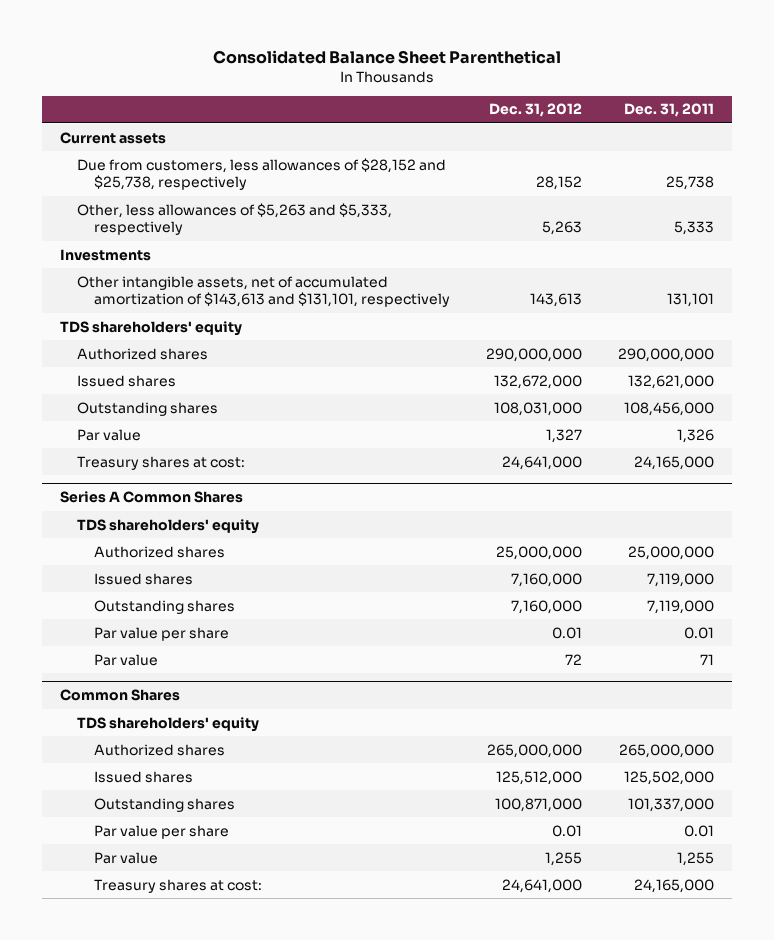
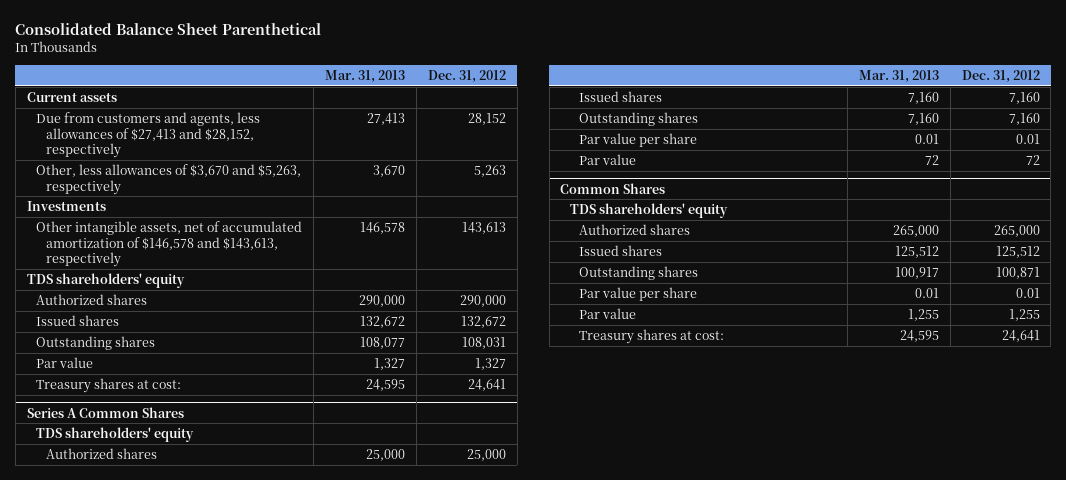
[623,103,714,118] Dec. 31, 2011 -> none
none -> [325,69,406,83] Mar. 31, 2013
[76,157,446,191] Due from customers, less allowances of $28,152 and $25,738, respectively -> [36,111,261,159] Due from customers and agents, less allowances of $27,413 and $28,152, respectively
[76,202,392,236] Other, less allowances of $5,263 and $5,333, respectively -> [36,163,302,195] Other, less allowances of $3,670 and $5,263, respectively
[76,275,450,308] Other intangible assets, net of accumulated amortization of $143,613 and $131,101, respectively -> [36,220,303,268] Other intangible assets, net of accumulated amortization of $146,578 and $143,613, respectively
[485,347,582,362] 290,000,000 -> [459,294,506,307] 290,000
[493,374,582,389] 132,672,000 -> [460,315,506,328] 132,672
[493,401,582,416] 108,031,000 -> [461,336,506,349] 108,031
[501,455,582,470] 24,641,000 -> [467,378,506,391] 24,641
[495,545,582,560] 25,000,000 -> [466,448,506,461] 25,000
[510,572,582,587] 7,160,000 -> [1008,91,1040,104] 7,160
[510,599,582,614] 7,160,000 -> [1008,112,1040,125] 7,160
[486,743,582,758] 265,000,000 -> [993,224,1040,237] 265,000
[495,770,582,785] 125,512,000 -> [995,245,1040,258] 125,512
[494,797,582,812] 100,871,000 -> [995,266,1040,279] 100,871
[501,878,582,893] 24,641,000 -> [1001,329,1040,342] 24,641

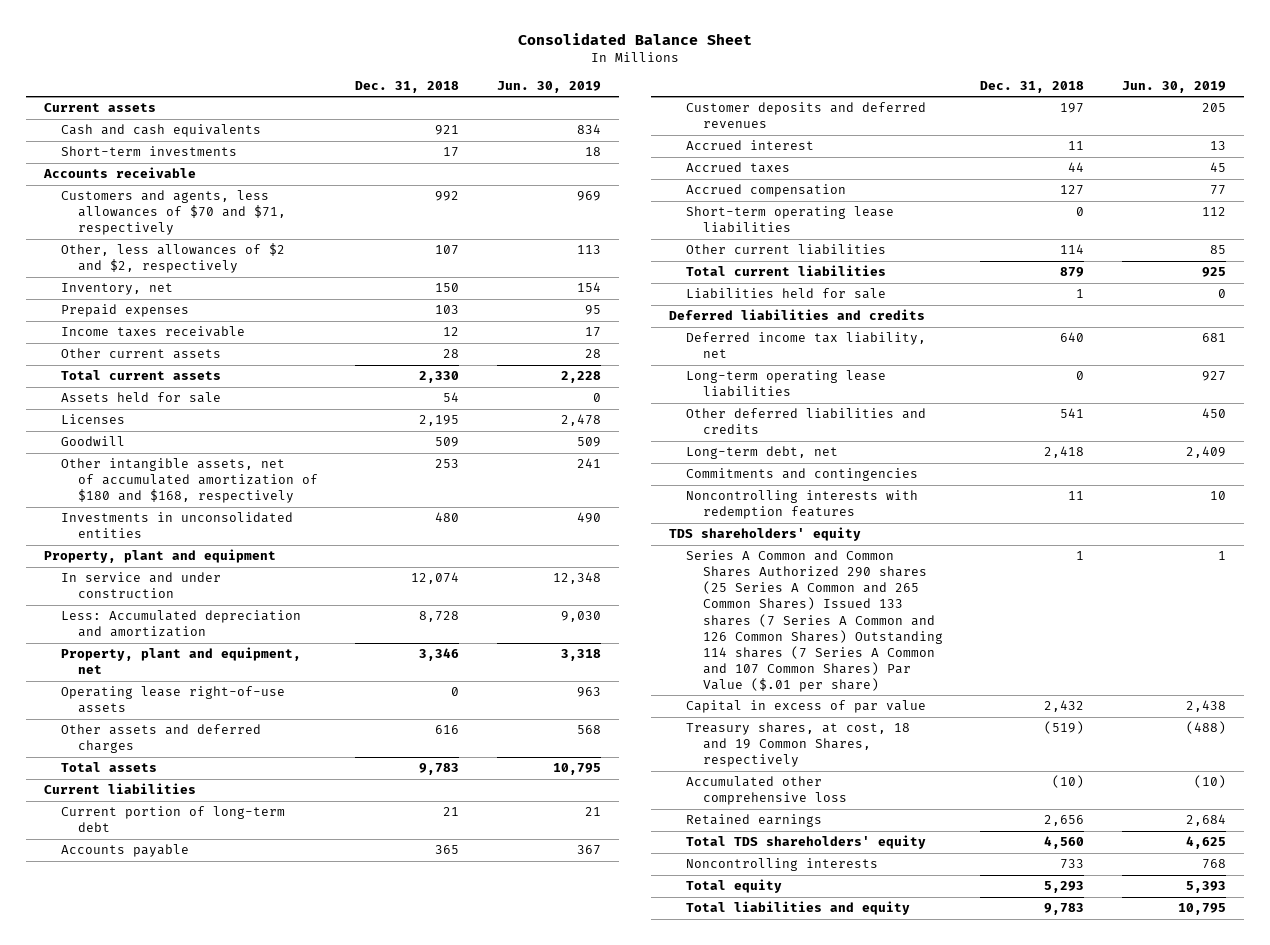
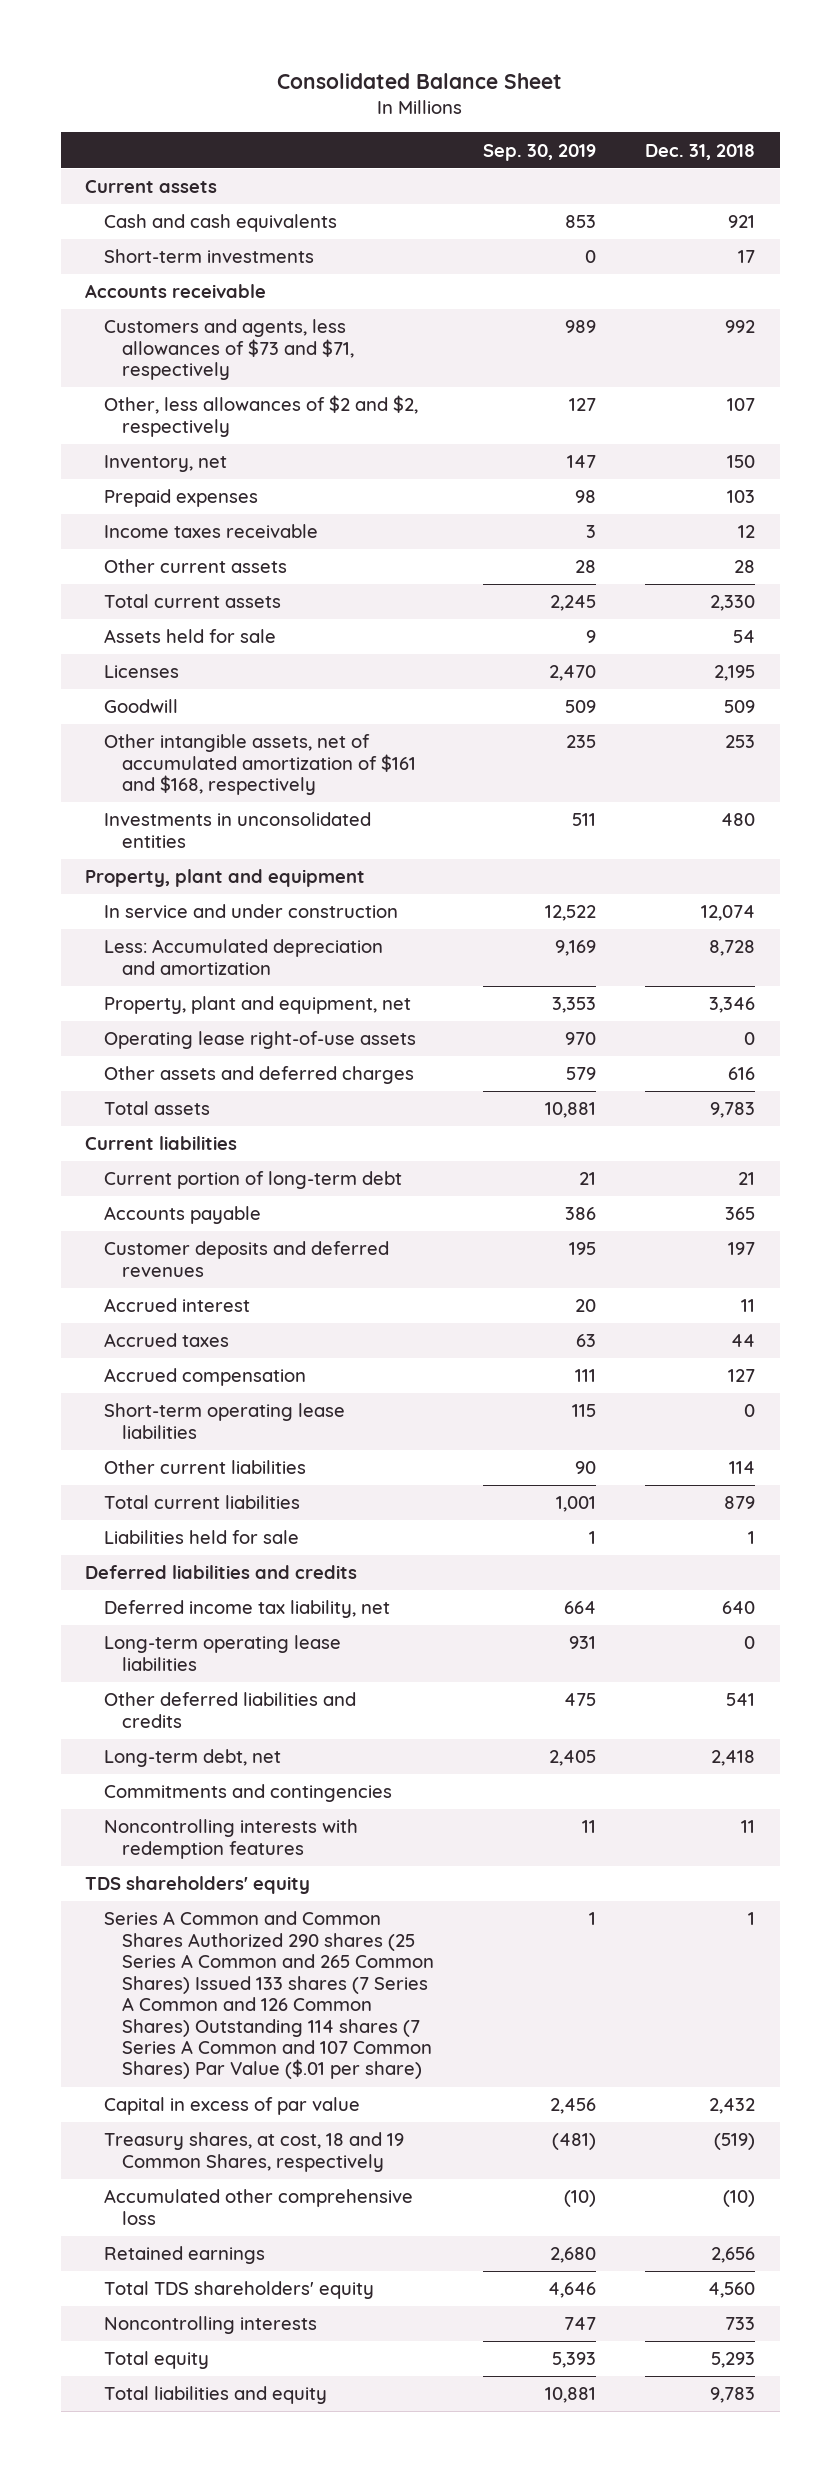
[496,80,601,93] Jun. 30, 2019 -> none
none -> [483,143,597,161] Sep. 30, 2019
[61,190,287,236] Customers and agents, less allowances of $70 and $71, respectively -> [103,319,355,381] Customers and agents, less allowances of $73 and $71, respectively
[61,458,319,504] Other intangible assets, net of accumulated amortization of $180 and $168, respectively -> [103,734,417,796] Other intangible assets, net of accumulated amortization of $161 and $168, respectively

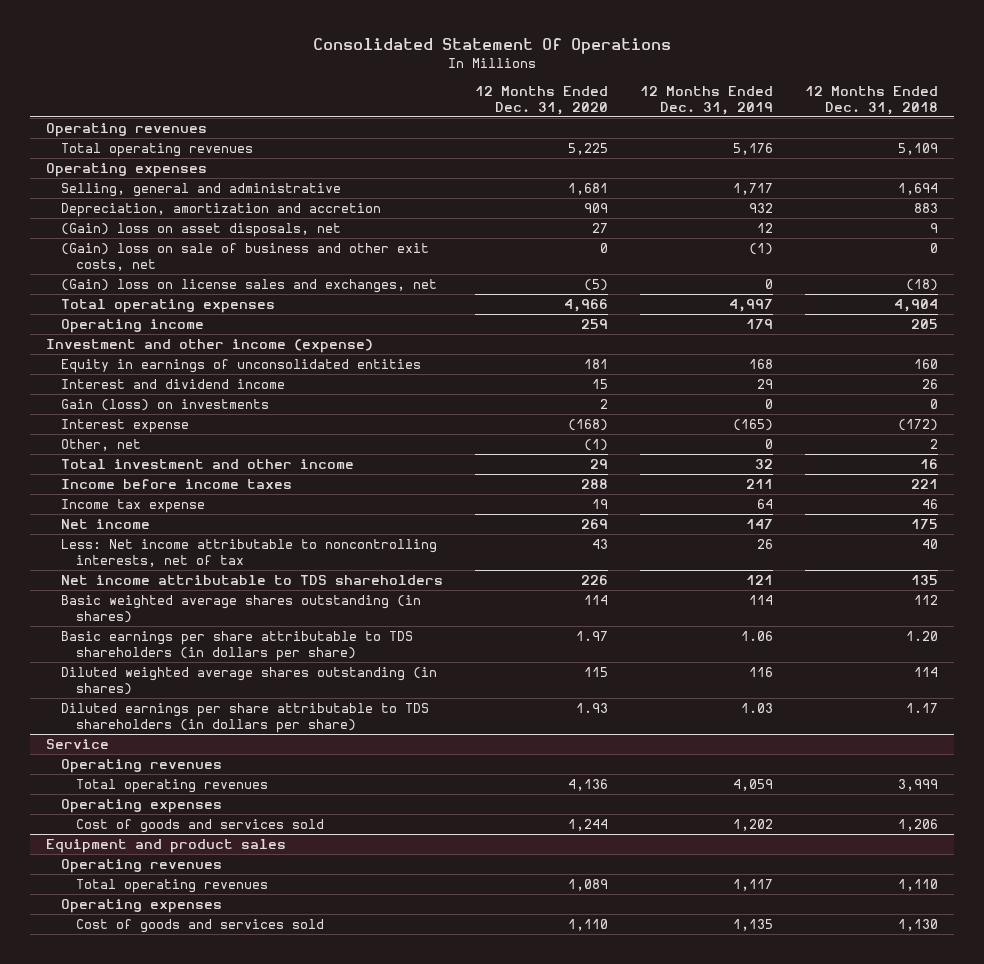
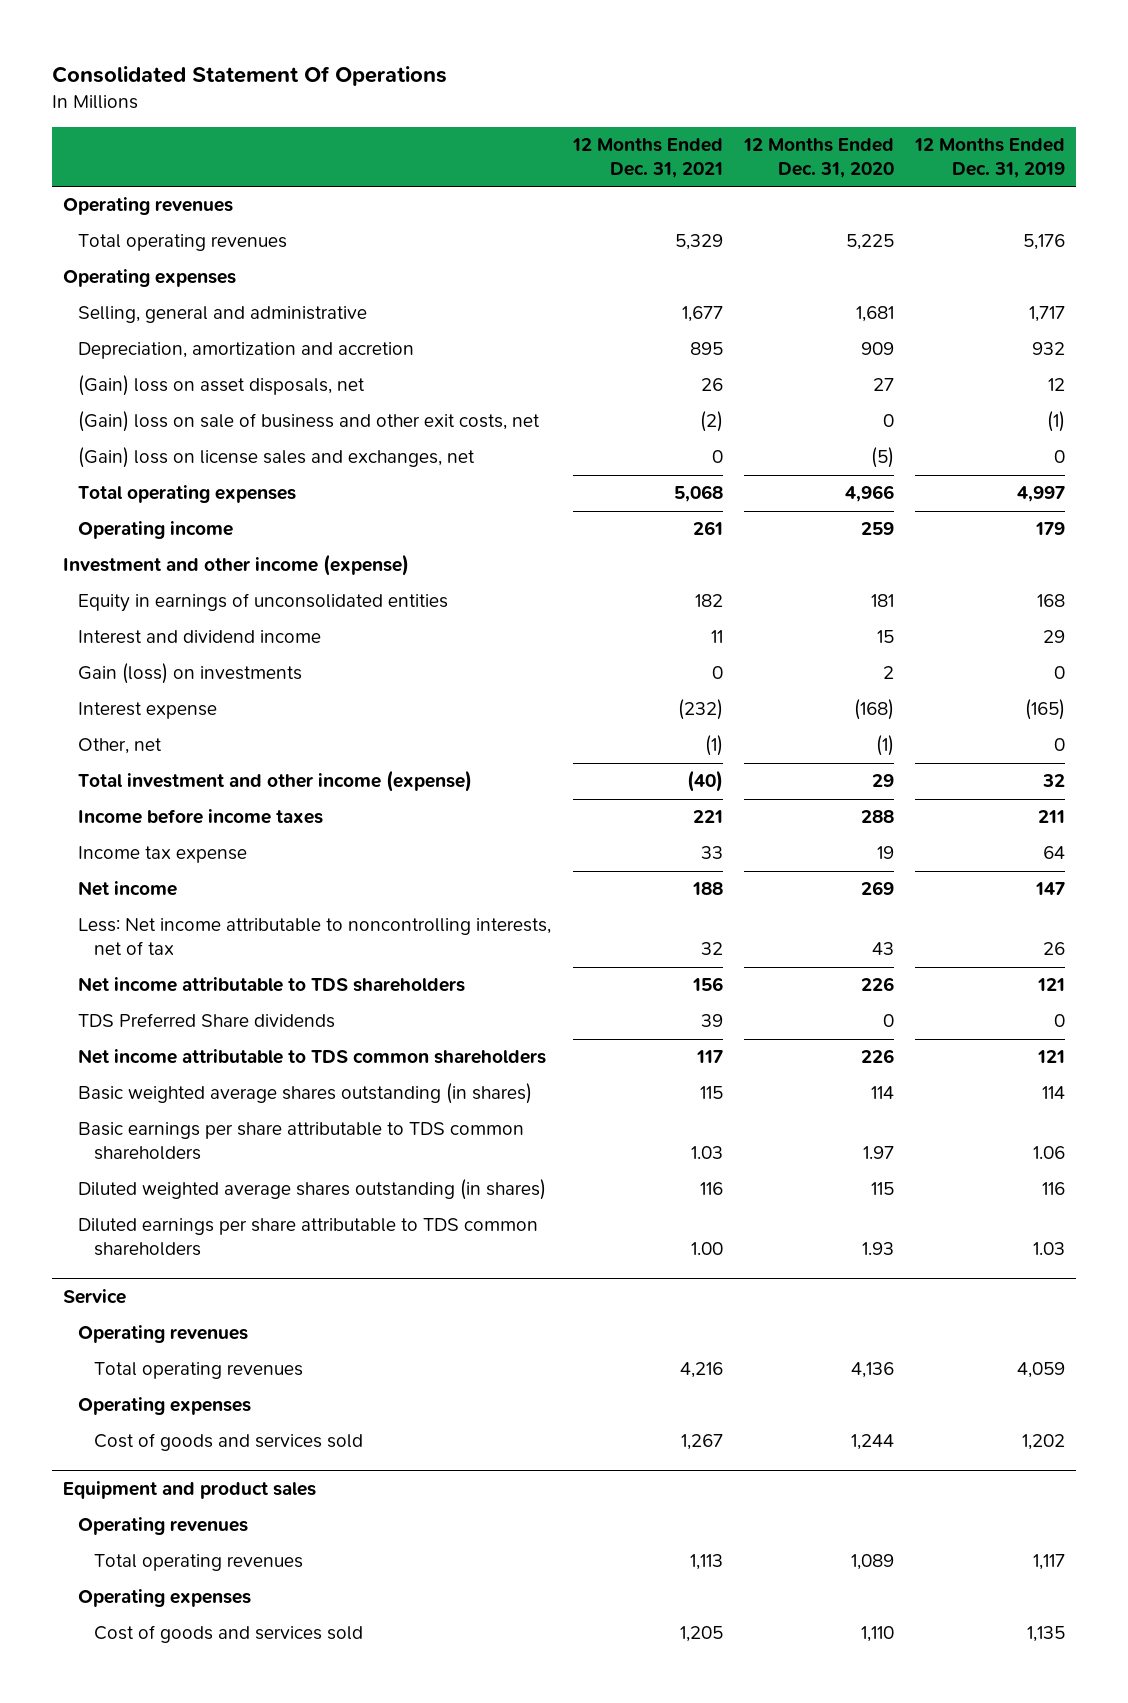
[805,85,939,115] 12 Months Ended Dec. 31, 2018 -> none
none -> [571,138,723,178] 12 Months Ended Dec. 31, 2021
[61,459,355,470] Total investment and other income -> [78,770,473,793] Total investment and other income (expense)
none -> [78,1013,336,1029] TDS Preferred Share dividends
none -> [78,1049,547,1065] Net income attributable to TDS common shareholders
[61,631,414,662] Basic earnings per share attributable to TDS shareholders (in dollars per share) -> [78,1122,525,1161] Basic earnings per share attributable to TDS common shareholders
[61,703,430,734] Diluted earnings per share attributable to TDS shareholders (in dollars per share) -> [78,1218,539,1257] Diluted earnings per share attributable to TDS common shareholders

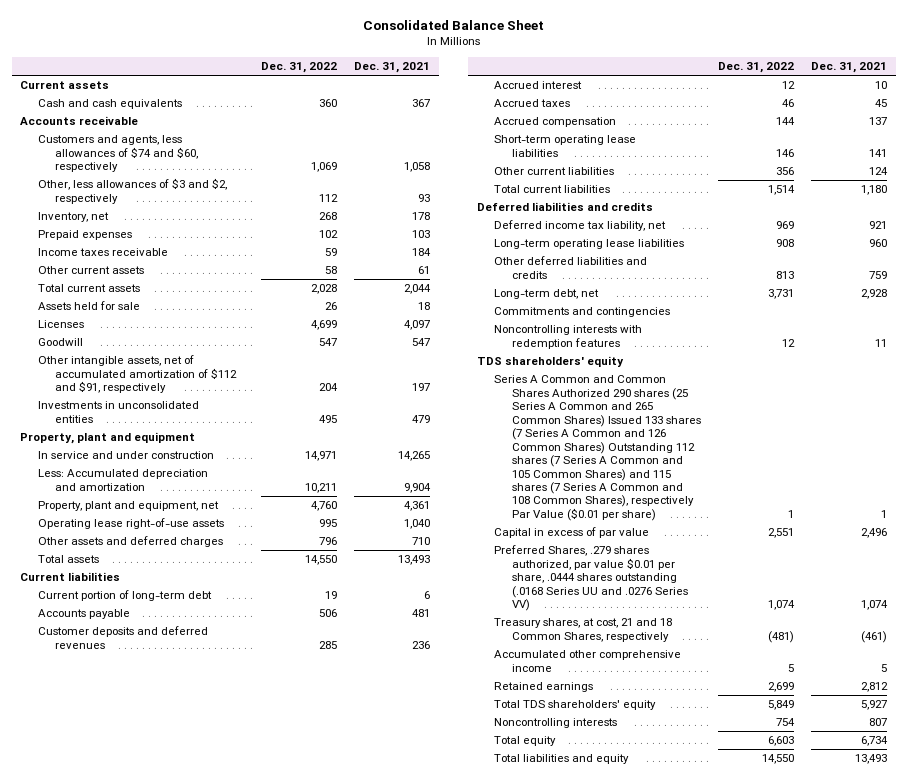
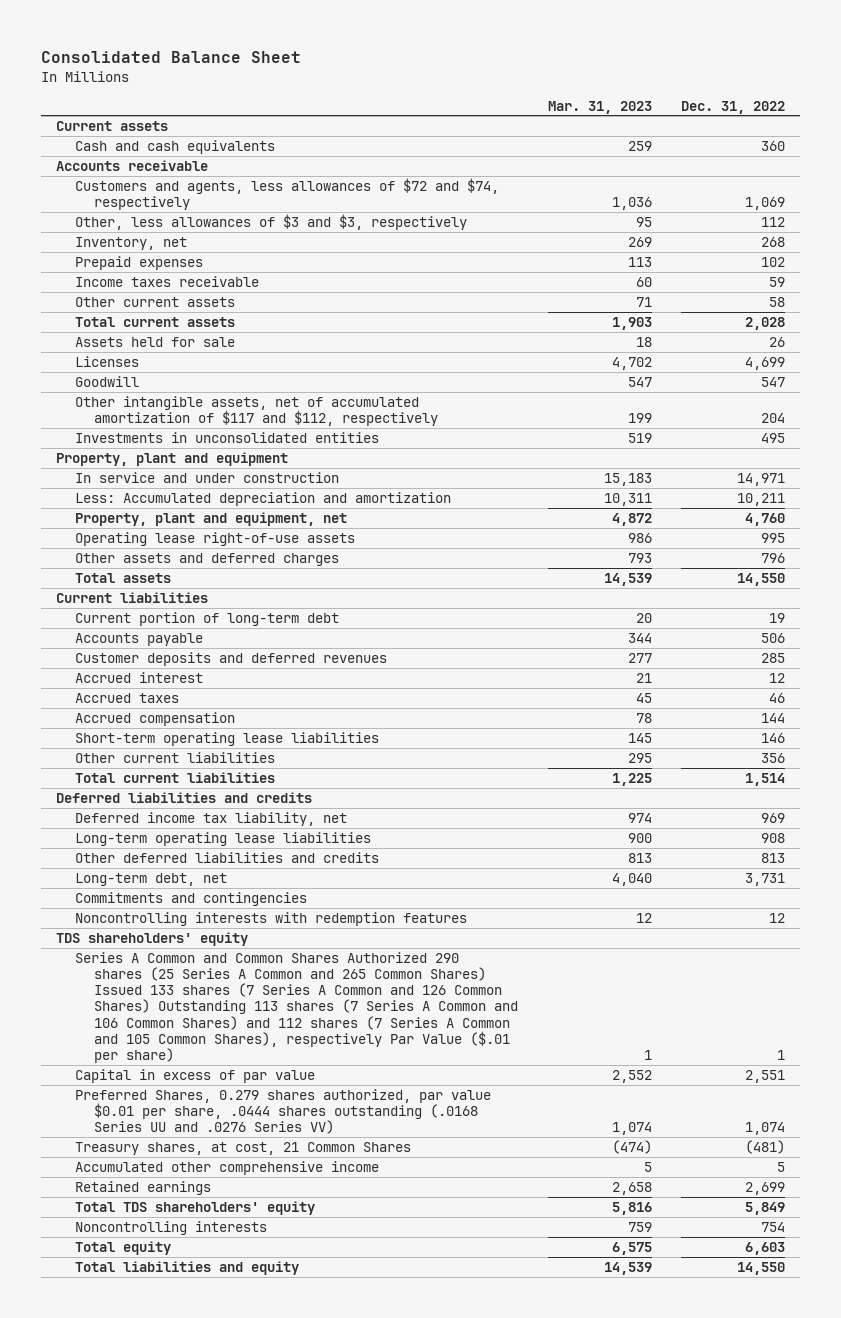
[354,62,431,74] Dec. 31, 2021 -> none
none -> [547,100,652,114] Mar. 31, 2023
[37,135,199,173] Customers and agents, less allowances of $74 and $60, respectively -> [75,177,500,211] Customers and agents, less allowances of $72 and $74, respectively
[37,178,227,204] Other, less allowances of $3 and $2, respectively -> [75,213,468,230] Other, less allowances of $3 and $3, respectively
[37,355,238,394] Other intangible assets, net of accumulated amortization of $112 and $91, respectively -> [75,395,439,427] Other intangible assets, net of accumulated amortization of $117 and $112, respectively
[494,375,701,521] Series A Common and Common Shares Authorized 290 shares (25 Series A Common and 265 Common Shares) Issued 133 shares (7 Series A Common and 126 Common Shares) Outstanding 112 shares (7 Series A Common and 105 Common Shares) and 115 shares (7 Series A Common and 108 Common Shares), respectively Par Value ($0.01 per share) -> [75,951,519,1063] Series A Common and Common Shares Authorized 290 shares (25 Series A Common and 265 Common Shares) Issued 133 shares (7 Series A Common and 126 Common Shares) Outstanding 113 shares (7 Series A Common and 106 Common Shares) and 112 shares (7 Series A Common and 105 Common Shares), respectively Par Value ($.01 per share)
[494,545,688,612] Preferred Shares, .279 shares authorized, par value $0.01 per share, .0444 shares outstanding (.0168 Series UU and .0276 Series VV) -> [75,1088,492,1135] Preferred Shares, 0.279 shares authorized, par value $0.01 per share, .0444 shares outstanding (.0168 Series UU and .0276 Series VV)
[494,618,673,642] Treasury shares, at cost, 21 and 18 Common Shares, respectively -> [75,1141,412,1155] Treasury shares, at cost, 21 Common Shares

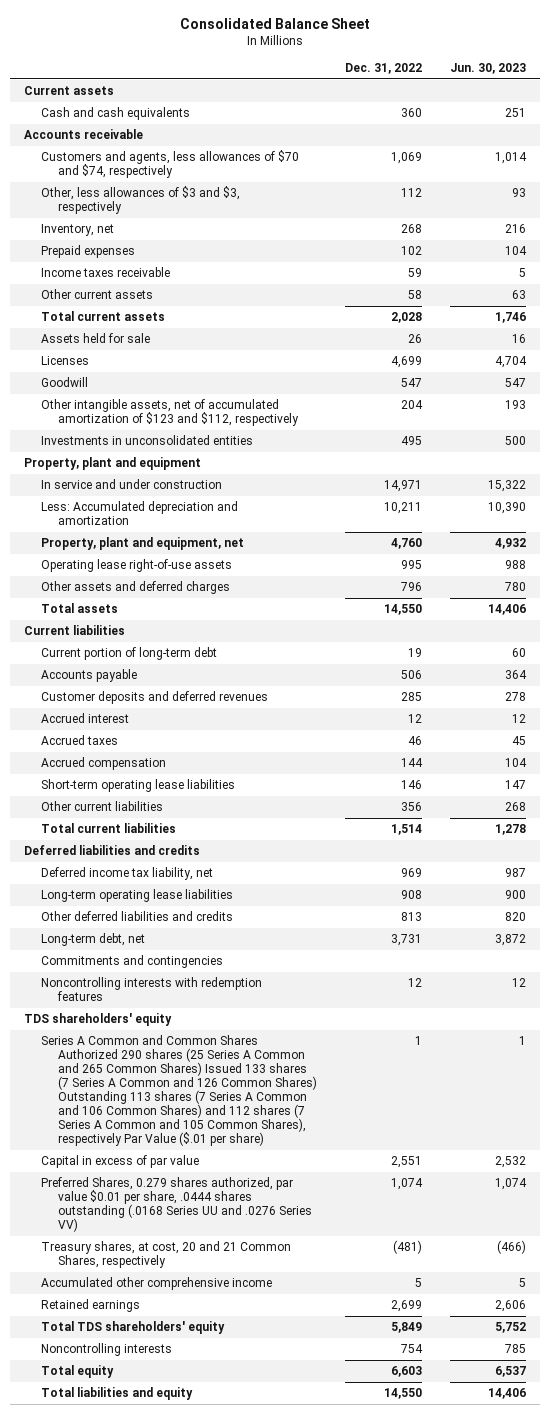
[547,100,652,114] Mar. 31, 2023 -> none
none -> [450,63,527,75] Jun. 30, 2023
[75,177,500,211] Customers and agents, less allowances of $72 and $74, respectively -> [41,150,300,179] Customers and agents, less allowances of $70 and $74, respectively
[75,395,439,427] Other intangible assets, net of accumulated amortization of $117 and $112, respectively -> [41,399,299,427] Other intangible assets, net of accumulated amortization of $123 and $112, respectively
[75,1141,412,1155] Treasury shares, at cost, 21 Common Shares -> [41,1241,292,1269] Treasury shares, at cost, 20 and 21 Common Shares, respectively

